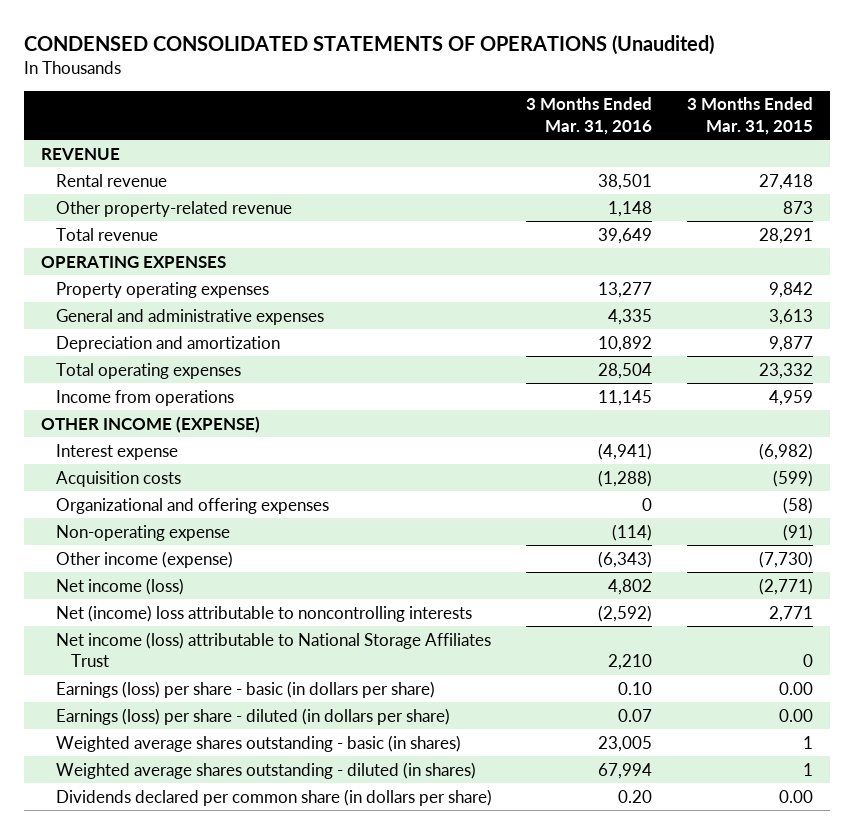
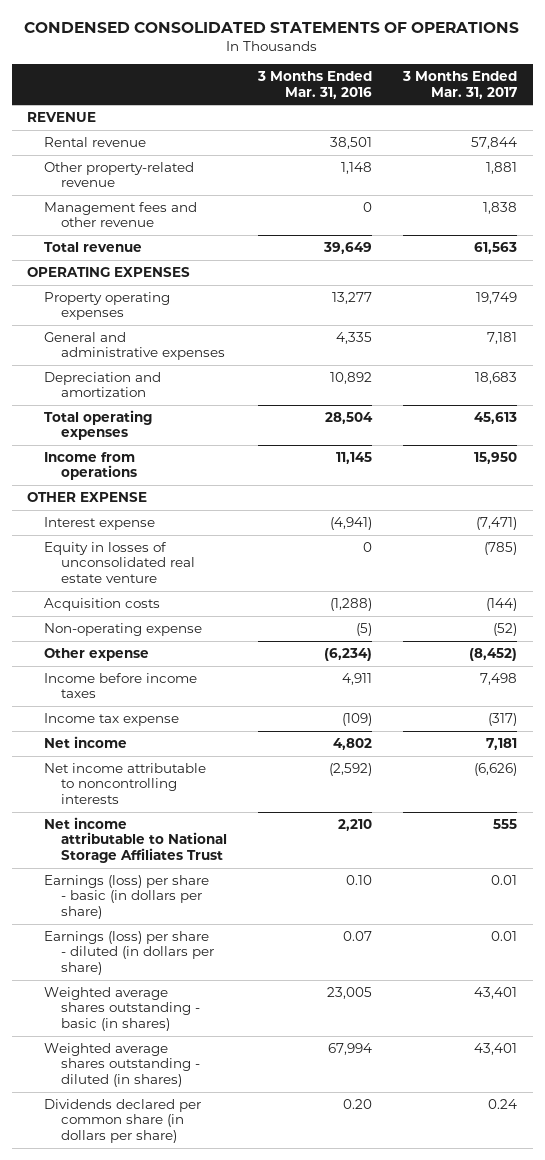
[24,34,715,55] CONDENSED CONSOLIDATED STATEMENTS OF OPERATIONS (Unaudited) -> [24,21,520,33] CONDENSED CONSOLIDATED STATEMENTS OF OPERATIONS
[686,97,813,136] 3 Months Ended Mar. 31, 2015 -> none
none -> [402,71,518,99] 3 Months Ended Mar. 31, 2017
none -> [44,202,198,228] Management fees and other revenue
[41,415,261,433] OTHER INCOME (EXPENSE) -> [27,492,148,503] OTHER EXPENSE
none -> [44,542,196,583] Equity in losses of unconsolidated real estate venture
[56,497,330,514] Organizational and offering expenses -> none
[612,523,653,541] (114) -> [356,623,373,637] (5)
[56,550,234,568] Other income (expense) -> [44,648,150,662] Other expense
[598,550,653,568] (6,343) -> [324,648,373,662] (6,234)
none -> [44,673,198,699] Income before income taxes
none -> [44,713,180,727] Income tax expense
[56,577,185,595] Net income (loss) -> [44,736,128,749] Net income
[56,604,473,622] Net (income) loss attributable to noncontrolling interests -> [44,763,207,804] Net income attributable to noncontrolling interests
[56,631,492,668] Net income (loss) attributable to National Storage Affiliates Trust -> [44,817,228,863] Net income attributable to National Storage Affiliates Trust

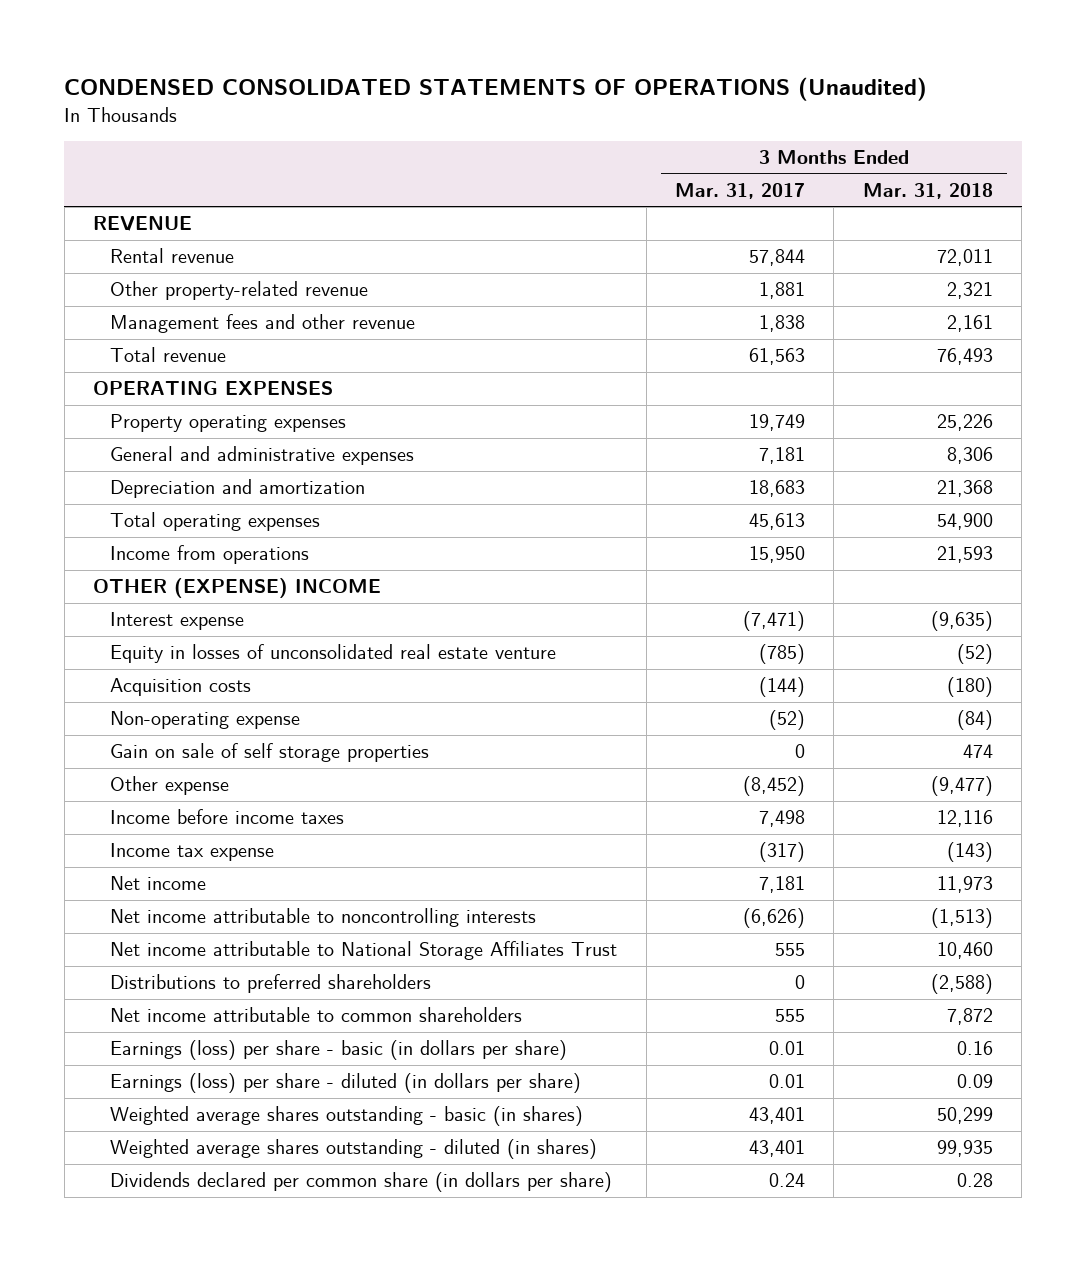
[24,21,520,33] CONDENSED CONSOLIDATED STATEMENTS OF OPERATIONS -> [64,77,928,102] CONDENSED CONSOLIDATED STATEMENTS OF OPERATIONS (Unaudited)
[257,71,373,99] 3 Months Ended Mar. 31, 2016 -> none
none -> [862,182,993,199] Mar. 31, 2018
[27,492,148,503] OTHER EXPENSE -> [93,578,382,599] OTHER (EXPENSE) INCOME
none -> [110,743,430,763] Gain on sale of self storage properties
none -> [110,974,432,994] Distributions to preferred shareholders
none -> [110,1007,523,1023] Net income attributable to common shareholders

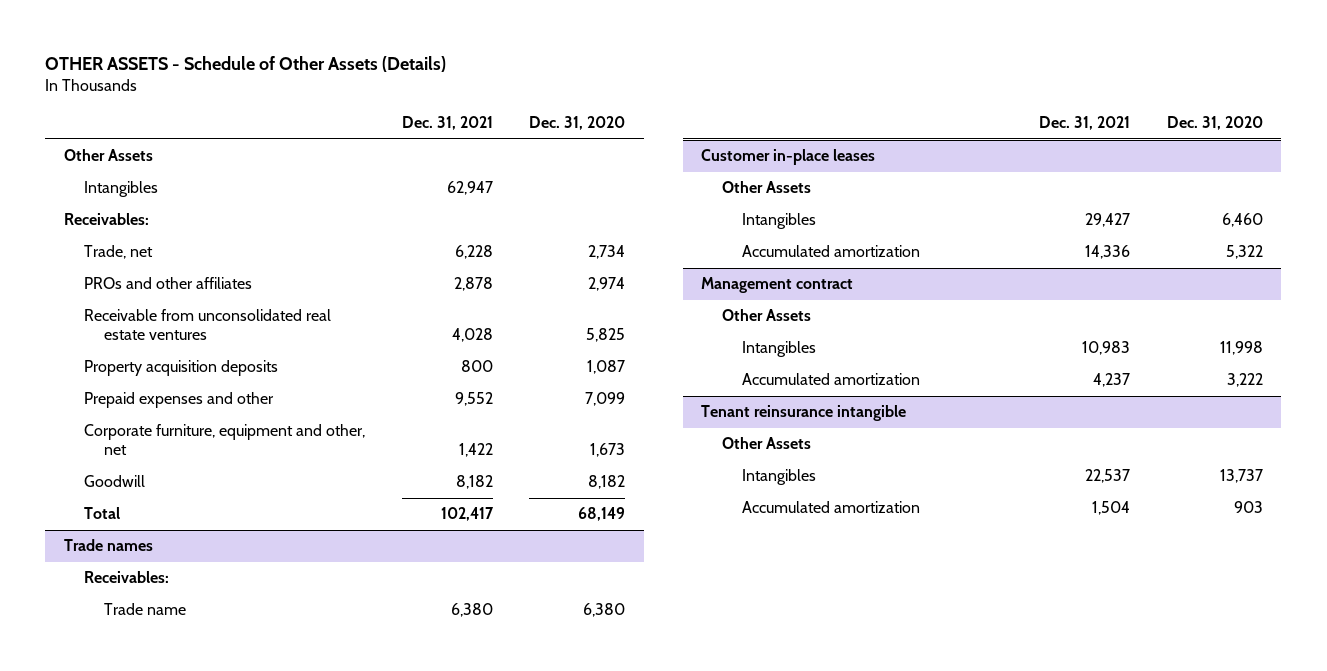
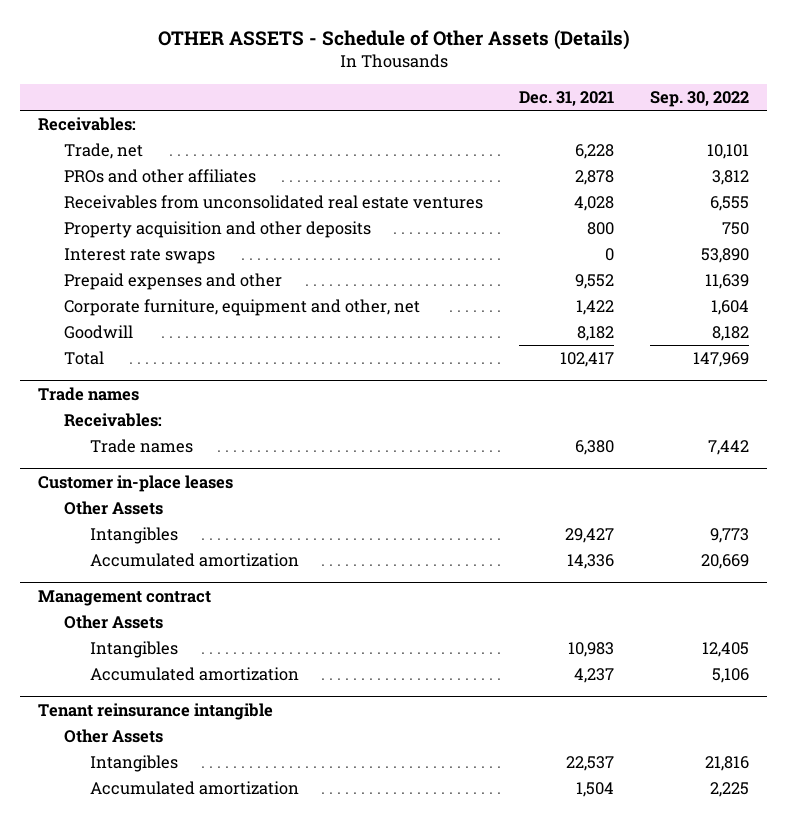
[529,116,626,131] Dec. 31, 2020 -> none
none -> [650,90,750,107] Sep. 30, 2022
[63,149,153,162] Other Assets -> none
[83,181,158,198] Intangibles -> none
[83,309,331,341] Receivable from unconsolidated real estate ventures -> [63,195,483,210] Receivables from unconsolidated real estate ventures
[83,360,278,377] Property acquisition deposits -> [63,221,371,239] Property acquisition and other deposits
none -> [63,248,215,265] Interest rate swaps
[104,603,187,616] Trade name -> [89,439,193,454] Trade names

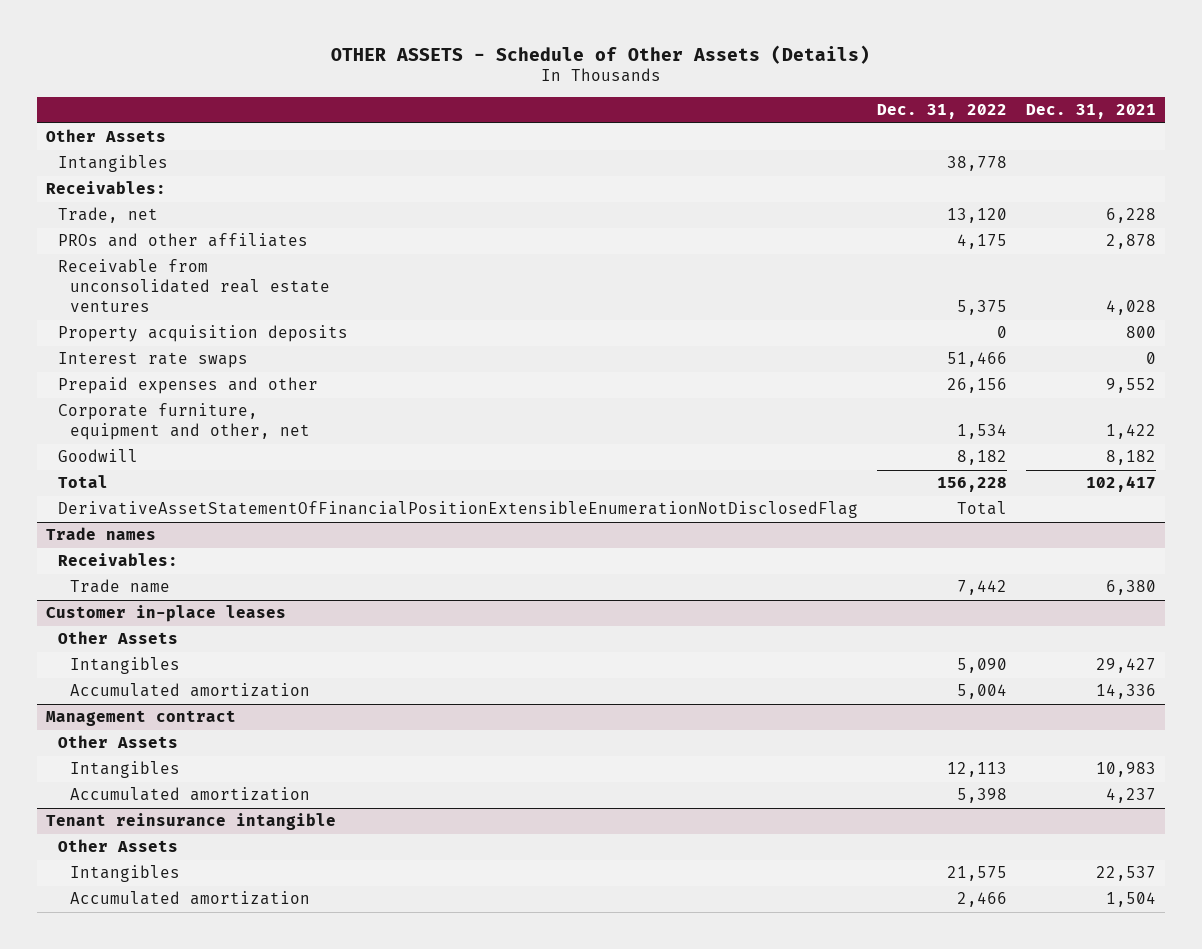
[650,90,750,107] Sep. 30, 2022 -> none
none -> [876,104,1007,120] Dec. 31, 2022
none -> [46,129,167,143] Other Assets
none -> [58,155,169,173] Intangibles
[63,195,483,210] Receivables from unconsolidated real estate ventures -> [58,259,331,313] Receivable from unconsolidated real estate ventures
[63,221,371,239] Property acquisition and other deposits -> [58,325,349,343] Property acquisition deposits
none -> [58,501,859,519] DerivativeAssetStatementOfFinancialPositionExtensibleEnumerationNotDisclosedFlag
[89,439,193,454] Trade names -> [70,579,171,594] Trade name

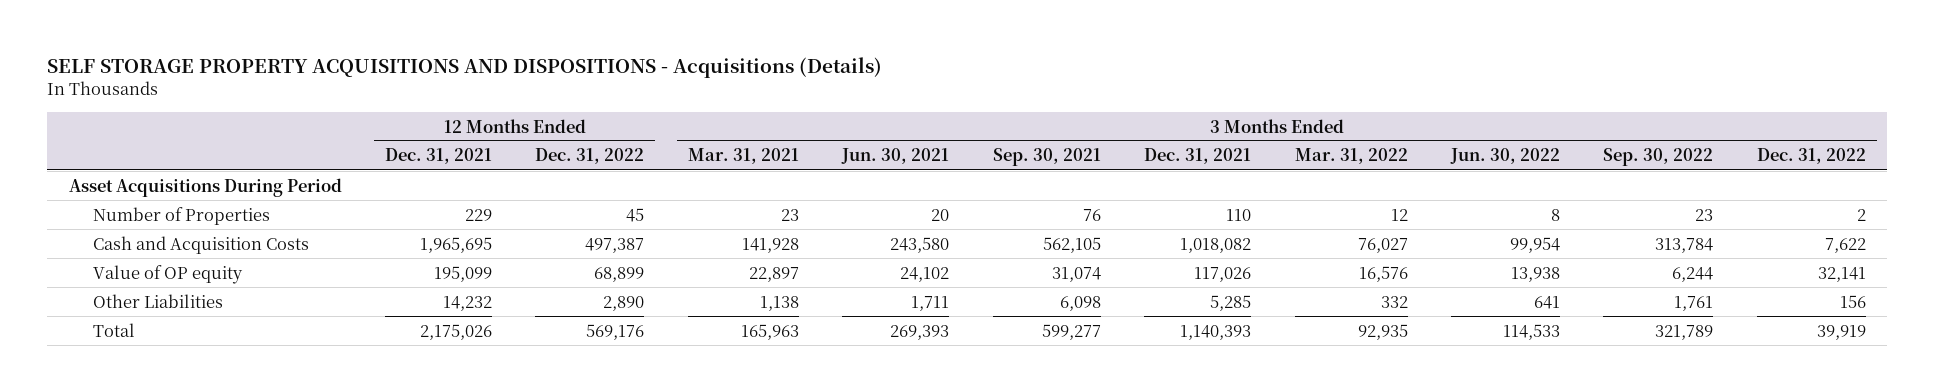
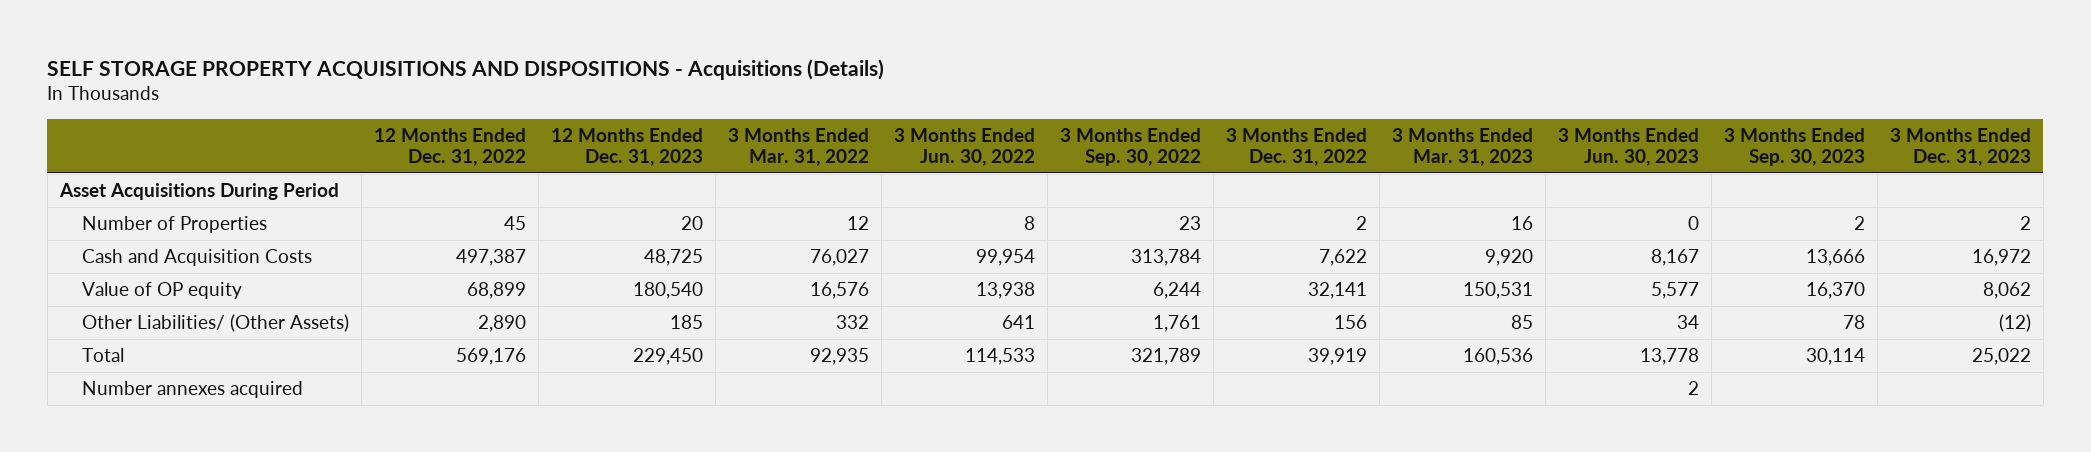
[385,148,493,165] Dec. 31, 2021 -> none
[687,148,799,165] Mar. 31, 2021 -> none
[841,148,950,165] Jun. 30, 2021 -> none
[992,148,1101,167] Sep. 30, 2021 -> none
[1144,148,1252,165] Dec. 31, 2021 -> none
none -> [550,127,703,166] 12 Months Ended Dec. 31, 2023
none -> [1391,127,1533,166] 3 Months Ended Mar. 31, 2023
none -> [1557,127,1699,166] 3 Months Ended Jun. 30, 2023
none -> [1723,127,1865,166] 3 Months Ended Sep. 30, 2023
none -> [1889,127,2031,166] 3 Months Ended Dec. 31, 2023
[92,293,223,308] Other Liabilities -> [81,313,349,332] Other Liabilities/ (Other Assets)
none -> [81,380,303,398] Number annexes acquired

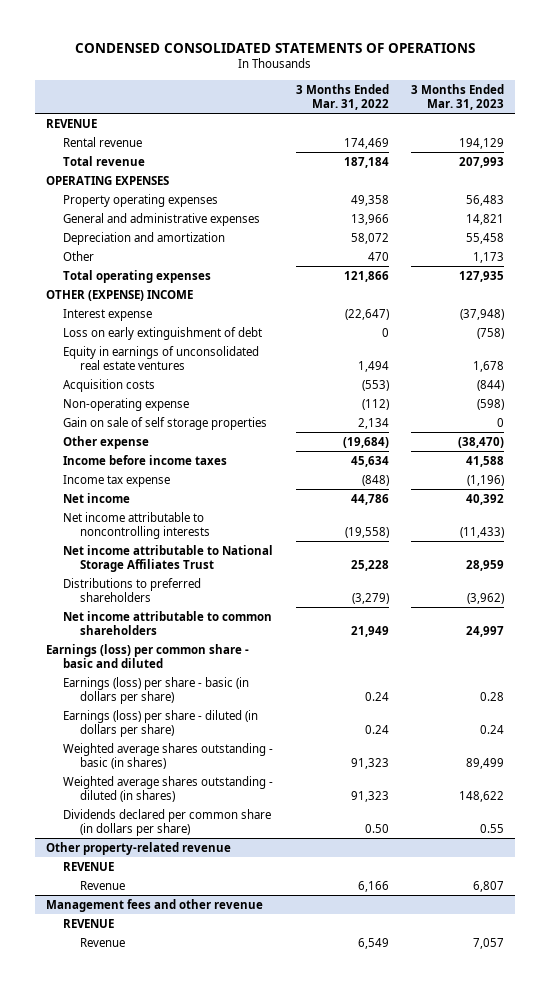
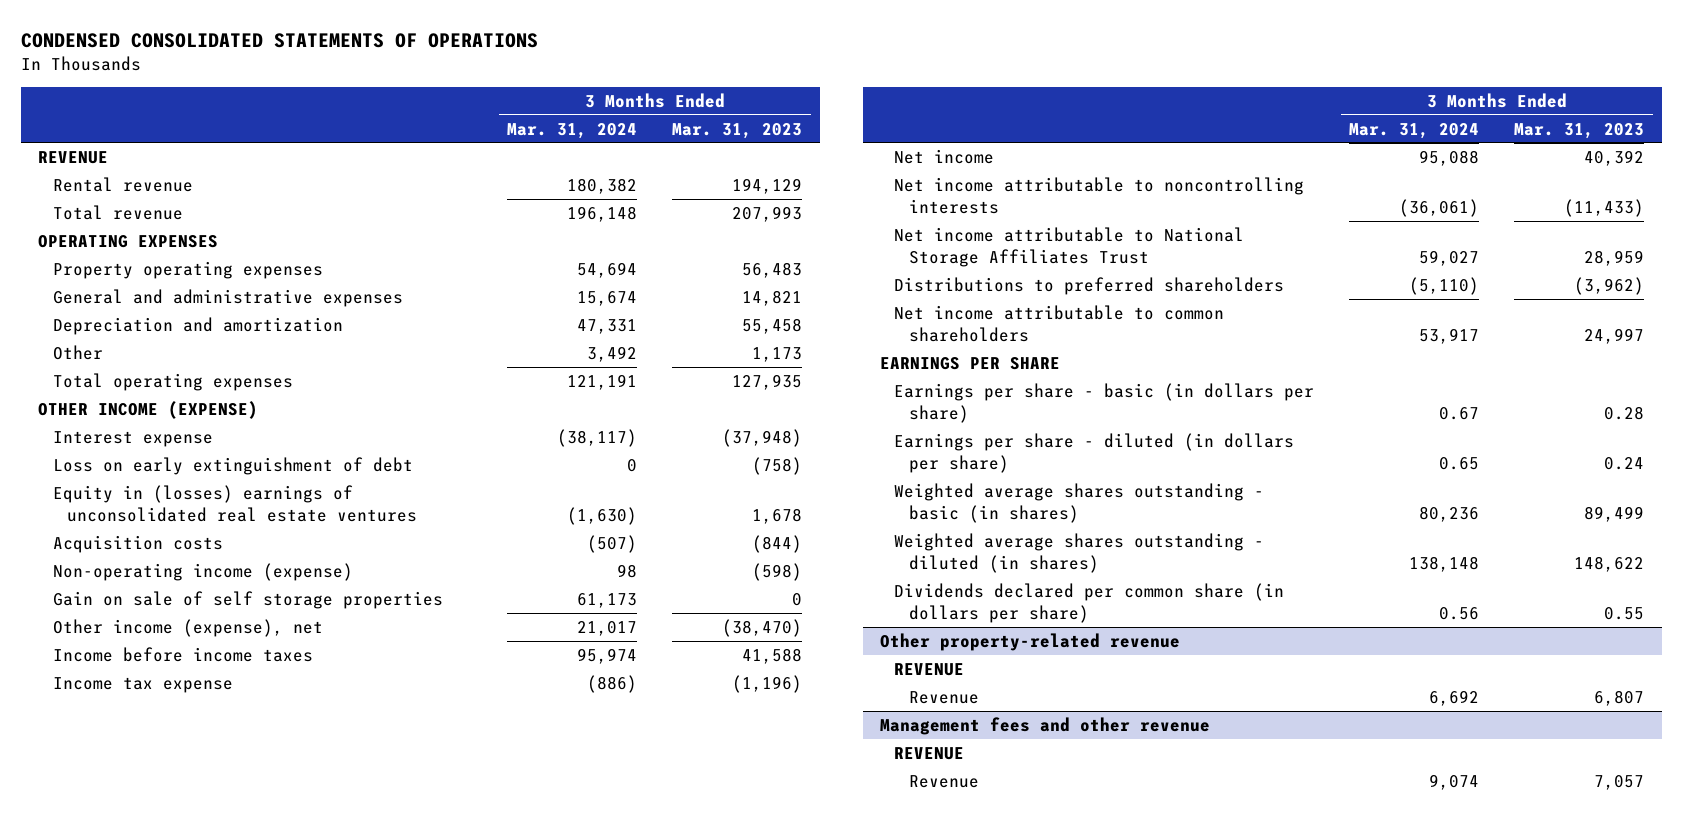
[295,83,389,110] 3 Months Ended Mar. 31, 2022 -> none
none -> [507,122,638,139] Mar. 31, 2024
[45,289,193,301] OTHER (EXPENSE) INCOME -> [38,400,259,419] OTHER INCOME (EXPENSE)
[63,345,260,370] Equity in earnings of unconsolidated real estate ventures -> [52,484,417,522] Equity in (losses) earnings of unconsolidated real estate ventures
[63,397,190,411] Non-operating expense -> [52,562,353,581] Non-operating income (expense)
[63,435,150,449] Other expense -> [52,618,323,637] Other income (expense), net
[45,643,249,668] Earnings (loss) per common share - basic and diluted -> none
none -> [880,356,1061,370] EARNINGS PER SHARE
[63,676,250,704] Earnings (loss) per share - basic (in dollars per share) -> [894,382,1315,423] Earnings per share - basic (in dollars per share)
[63,709,259,737] Earnings (loss) per share - diluted (in dollars per share) -> [894,432,1295,473] Earnings per share - diluted (in dollars per share)

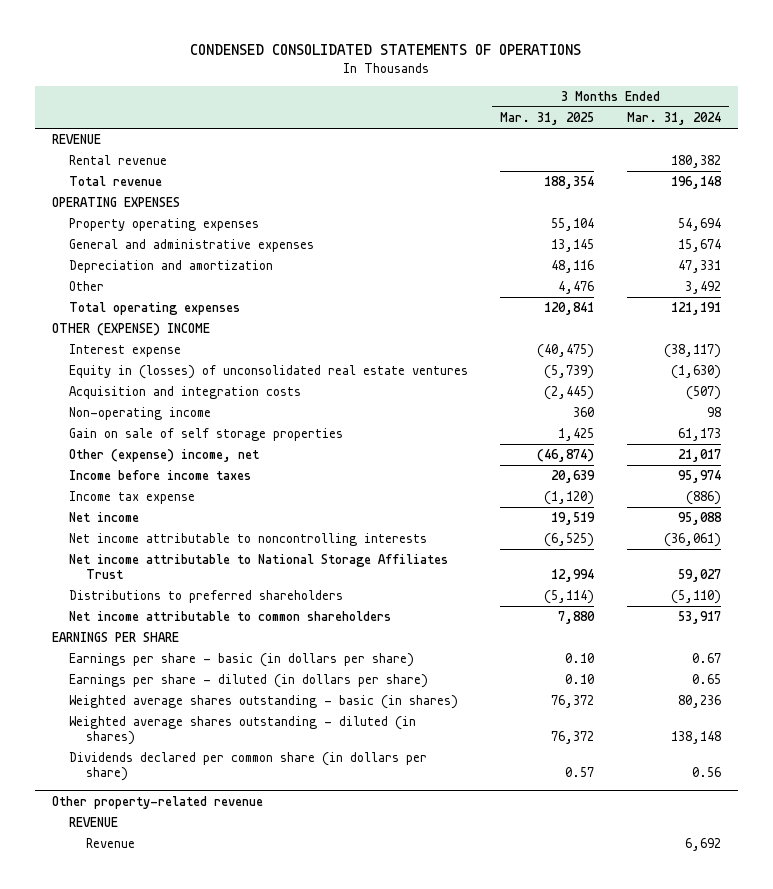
[672,122,803,139] Mar. 31, 2023 -> none
none -> [500,112,595,126] Mar. 31, 2025
[38,400,259,419] OTHER INCOME (EXPENSE) -> [51,323,210,337] OTHER (EXPENSE) INCOME
[52,456,413,475] Loss on early extinguishment of debt -> none
[52,484,417,522] Equity in (losses) earnings of unconsolidated real estate ventures -> [68,365,468,380] Equity in (losses) of unconsolidated real estate ventures
[52,534,223,553] Acquisition costs -> [68,386,301,400] Acquisition and integration costs
[52,562,353,581] Non-operating income (expense) -> [68,407,211,421] Non-operating income
[52,618,323,637] Other income (expense), net -> [68,449,259,463] Other (expense) income, net
[880,716,1211,735] Management fees and other revenue -> none
[894,746,965,760] REVENUE -> none
[908,774,979,788] Revenue -> none

